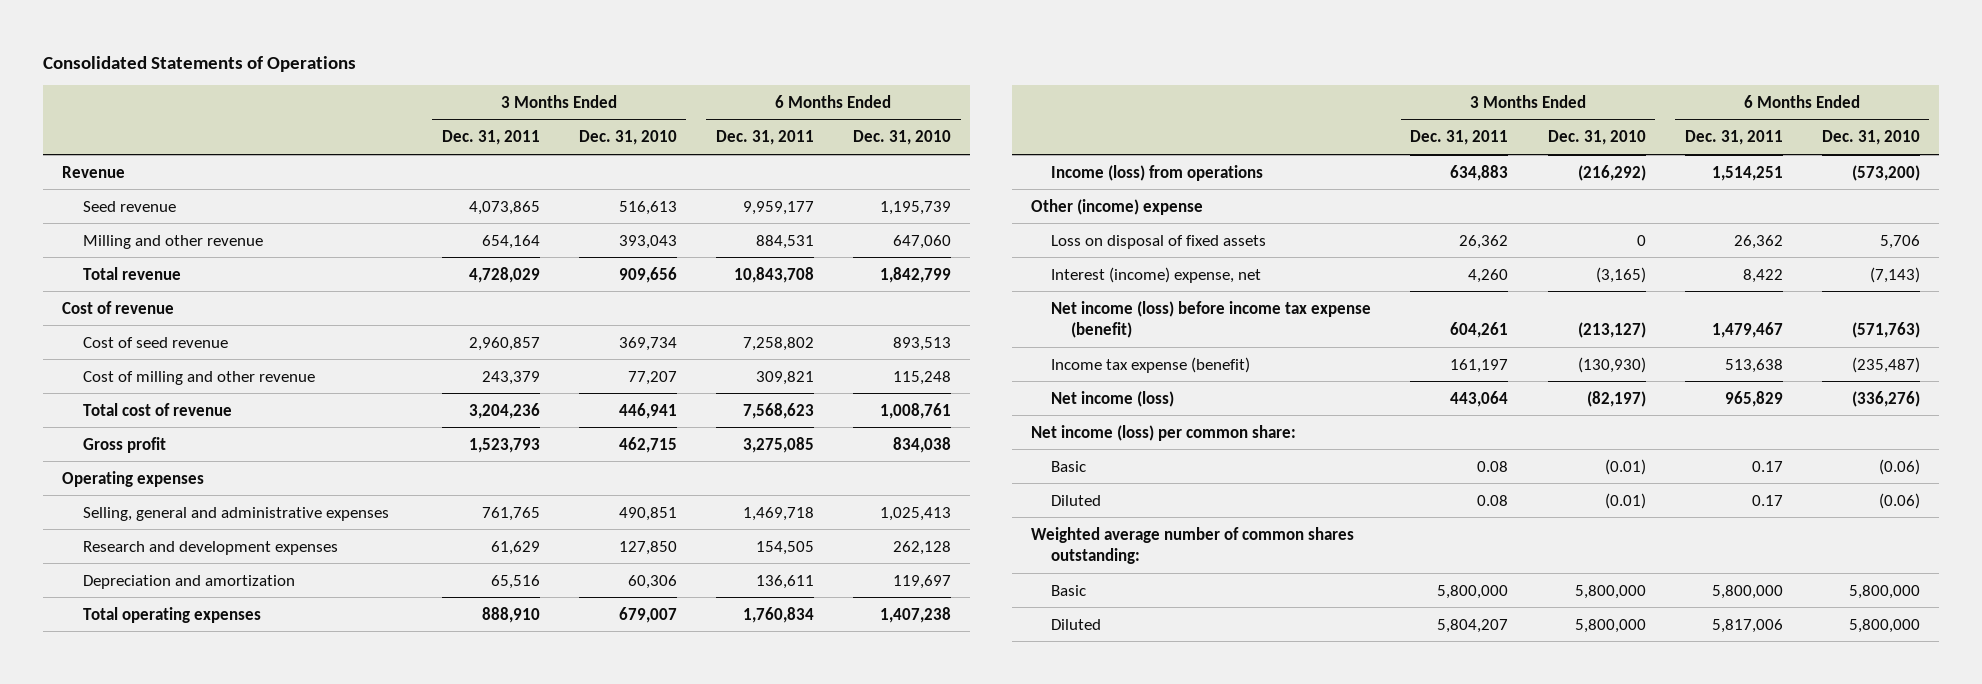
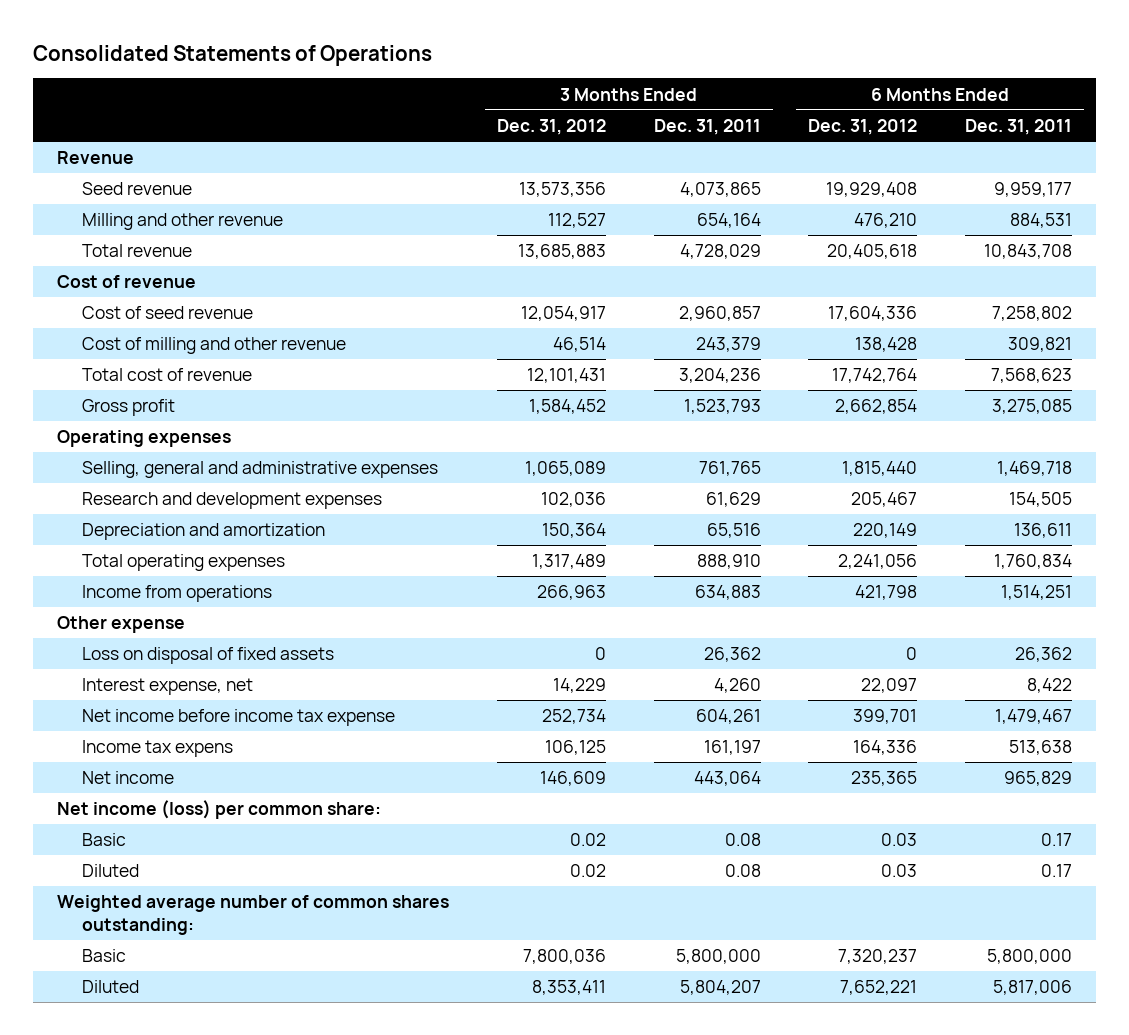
[578,130,677,146] Dec. 31, 2010 -> none
[852,130,951,146] Dec. 31, 2010 -> none
none -> [496,118,606,135] Dec. 31, 2012
none -> [808,118,918,135] Dec. 31, 2012
[1051,164,1264,181] Income (loss) from operations -> [82,585,273,603] Income from operations
[1031,198,1204,215] Other (income) expense -> [57,616,186,634] Other expense
[1051,266,1262,283] Interest (income) expense, net -> [82,678,254,696] Interest expense, net
[1051,300,1372,338] Net income (loss) before income tax expense (benefit) -> [82,709,396,727] Net income before income tax expense
[1051,356,1251,373] Income tax expense (benefit) -> [82,740,234,758] Income tax expens
[1051,390,1175,407] Net income (loss) -> [82,771,175,785] Net income

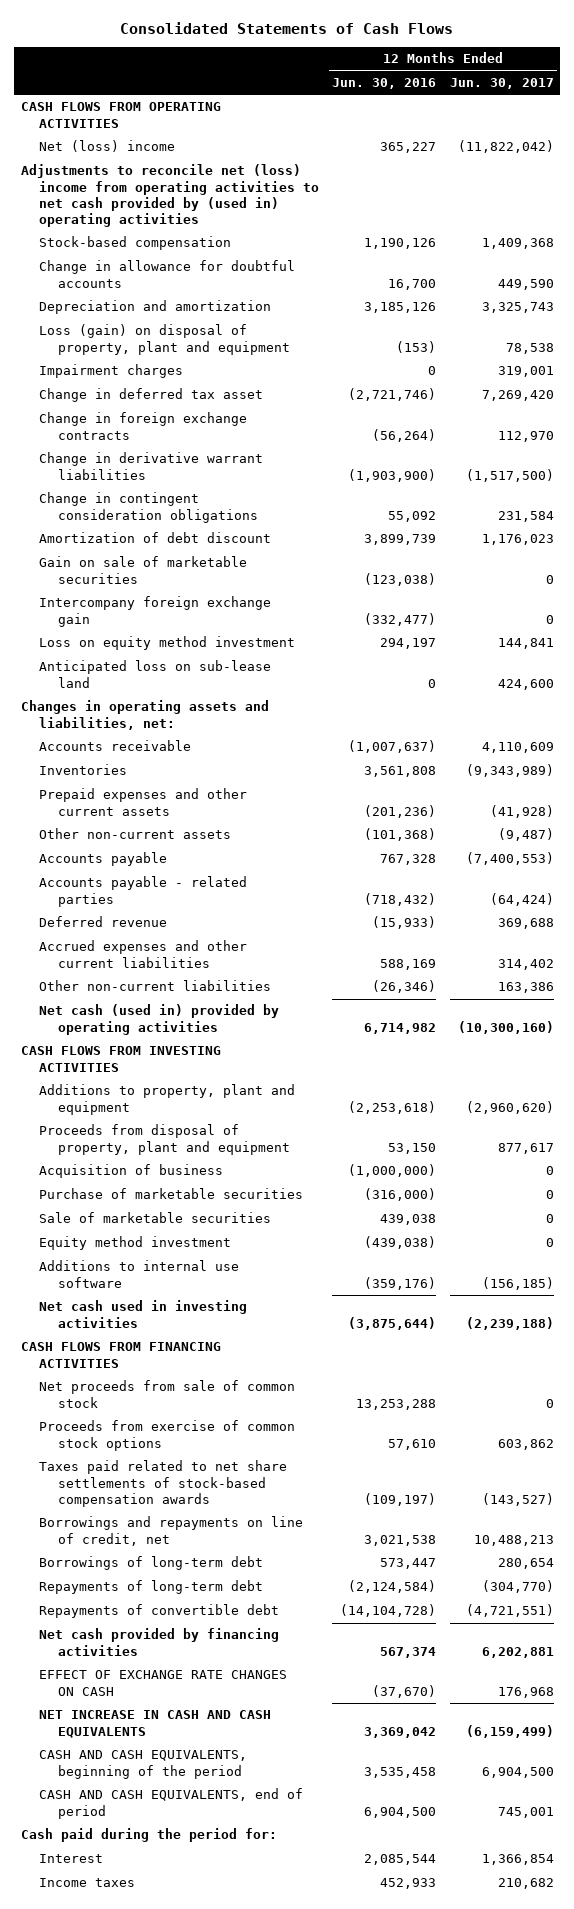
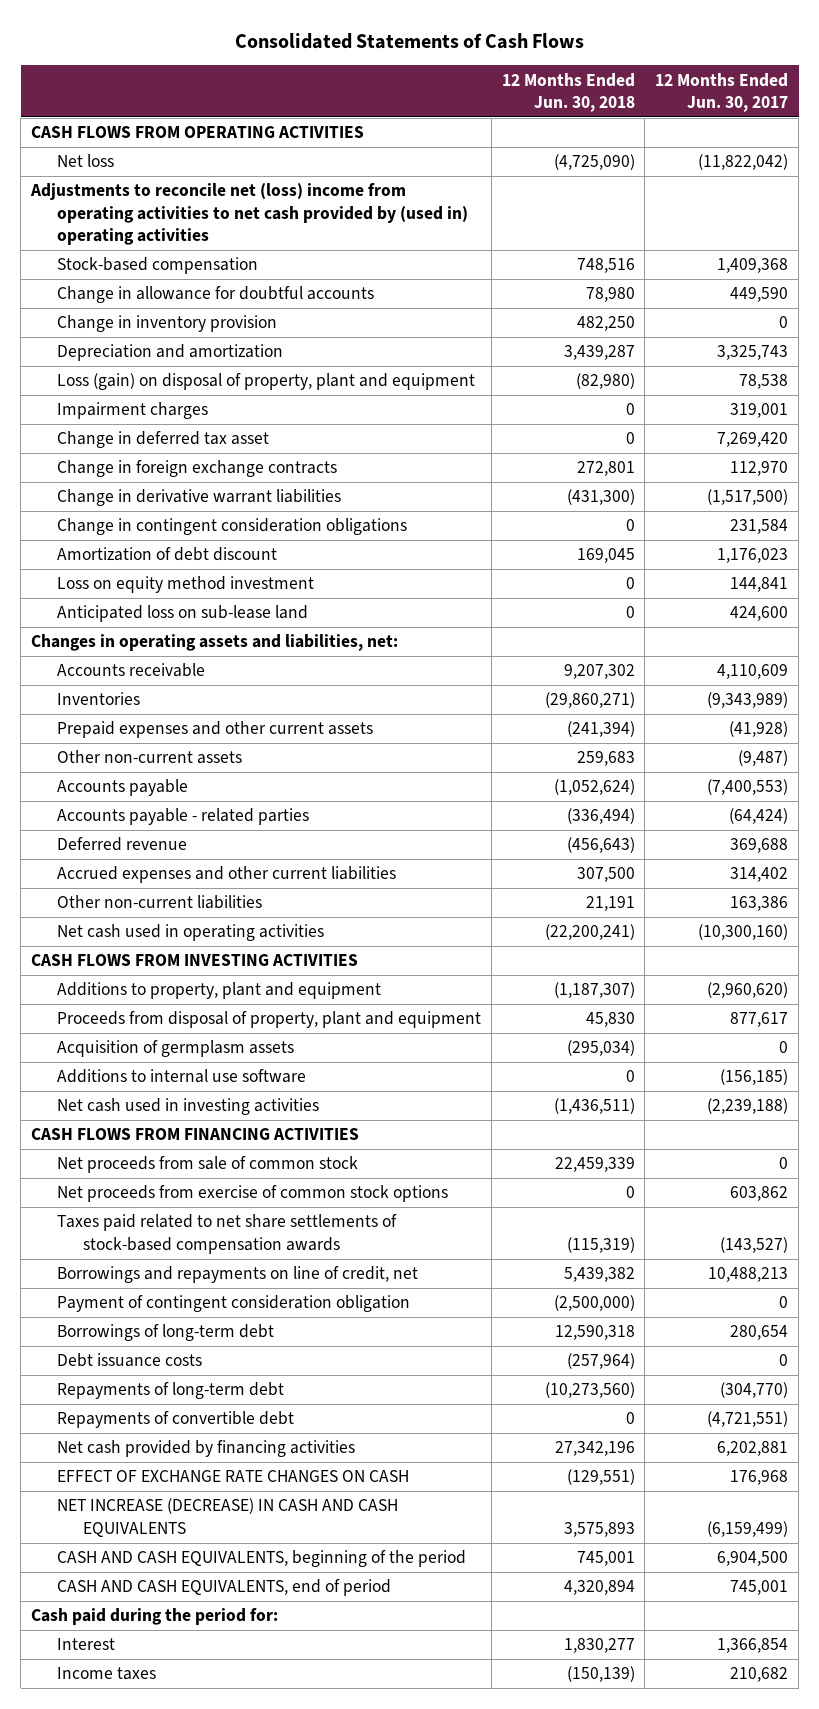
[332,77,437,89] Jun. 30, 2016 -> none
none -> [501,72,635,112] 12 Months Ended Jun. 30, 2018
[39,140,176,153] Net (loss) income -> [56,154,114,168] Net loss
none -> [56,315,277,333] Change in inventory provision
[39,556,248,584] Gain on sale of marketable securities -> none
[39,596,272,627] Intercompany foreign exchange gain -> none
[39,1004,280,1035] Net cash (used in) provided by operating activities -> [56,924,324,942] Net cash used in operating activities
[39,1188,304,1200] Purchase of marketable securities -> none
[39,1212,272,1224] Sale of marketable securities -> none
[39,1236,232,1251] Equity method investment -> none
[39,1164,224,1179] Acquisition of business -> [56,1040,294,1058] Acquisition of germplasm assets
[39,1420,296,1451] Proceeds from exercise of common stock options -> [56,1185,448,1203] Net proceeds from exercise of common stock options
none -> [56,1295,410,1313] Payment of contingent consideration obligation
none -> [56,1353,202,1368] Debt issuance costs
[39,1710,272,1738] NET INCREASE IN CASH AND CASH EQUIVALENTS -> [56,1498,398,1537] NET INCREASE (DECREASE) IN CASH AND CASH EQUIVALENTS

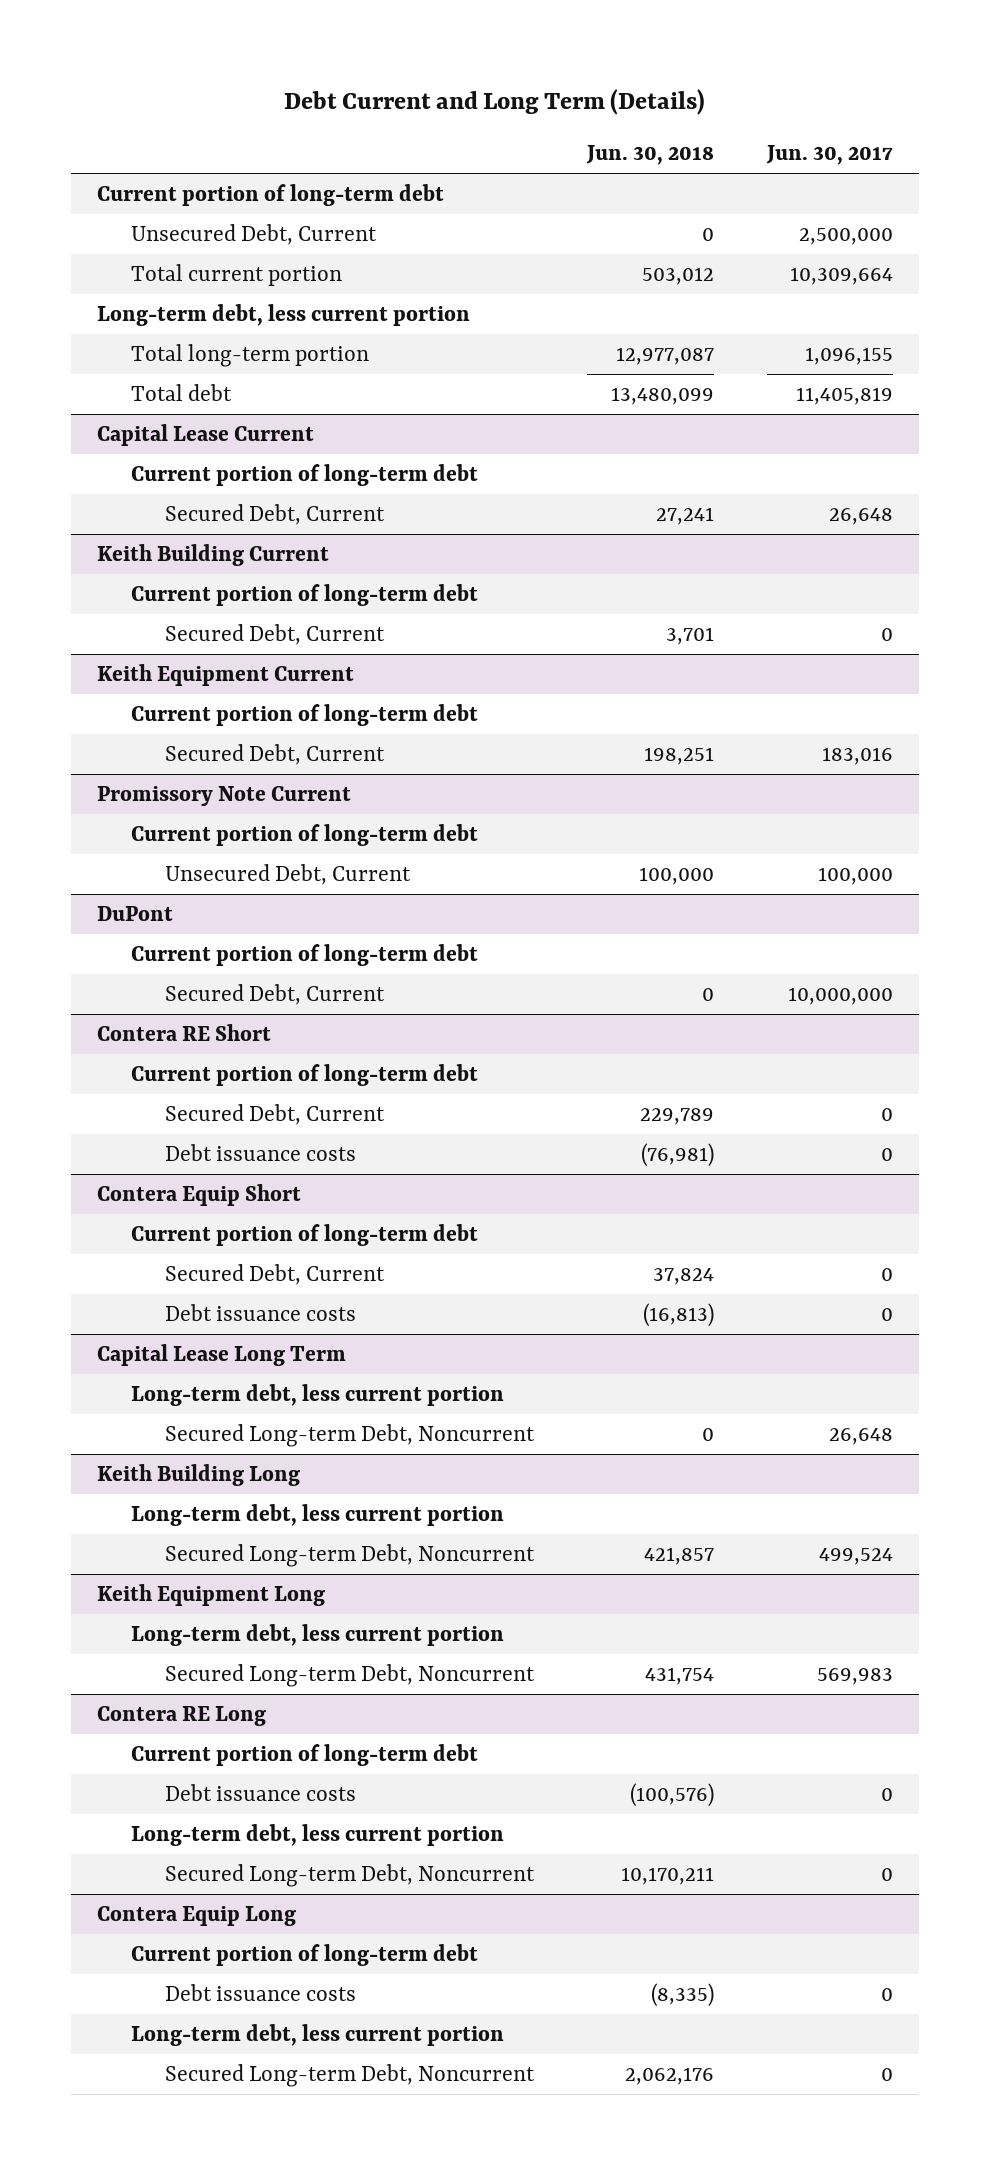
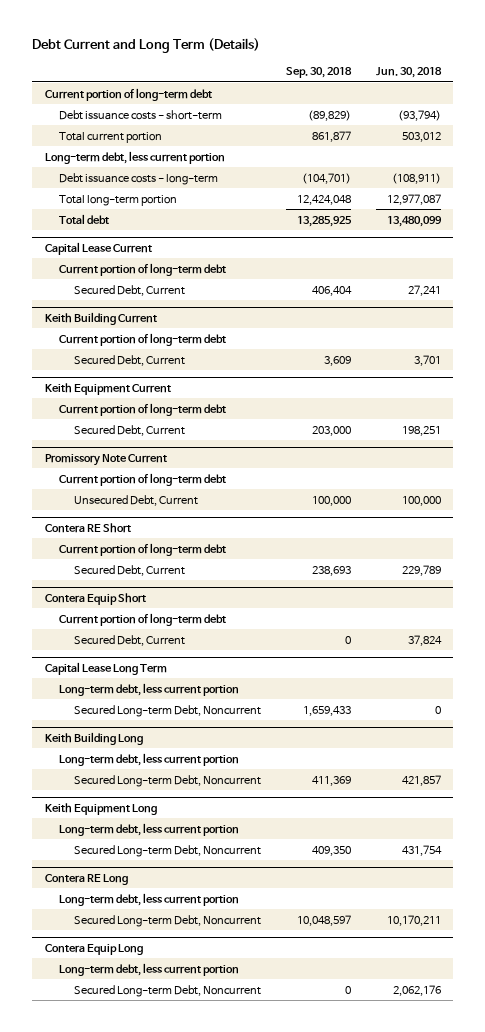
[765,145,893,166] Jun. 30, 2017 -> none
none -> [285,67,352,79] Sep. 30, 2018
[131,223,378,245] Unsecured Debt, Current -> none
none -> [59,109,223,120] Debt issuance costs - short-term
none -> [59,172,219,185] Debt issuance costs - long-term
[97,905,174,921] DuPont -> none
[131,943,479,966] Current portion of long-term debt -> none
[165,983,386,1005] Secured Debt, Current -> none
[165,1143,357,1161] Debt issuance costs -> none
[165,1303,357,1321] Debt issuance costs -> none
[131,1743,479,1766] Current portion of long-term debt -> none
[165,1783,357,1801] Debt issuance costs -> none
[131,1943,479,1966] Current portion of long-term debt -> none
[165,1983,357,2001] Debt issuance costs -> none

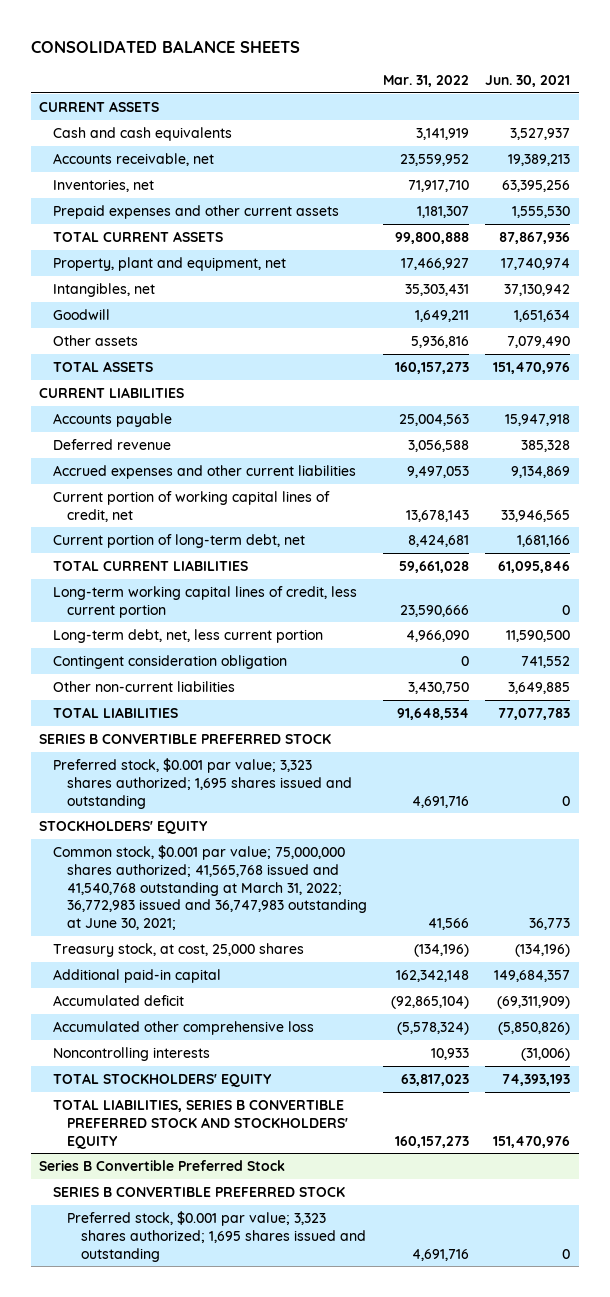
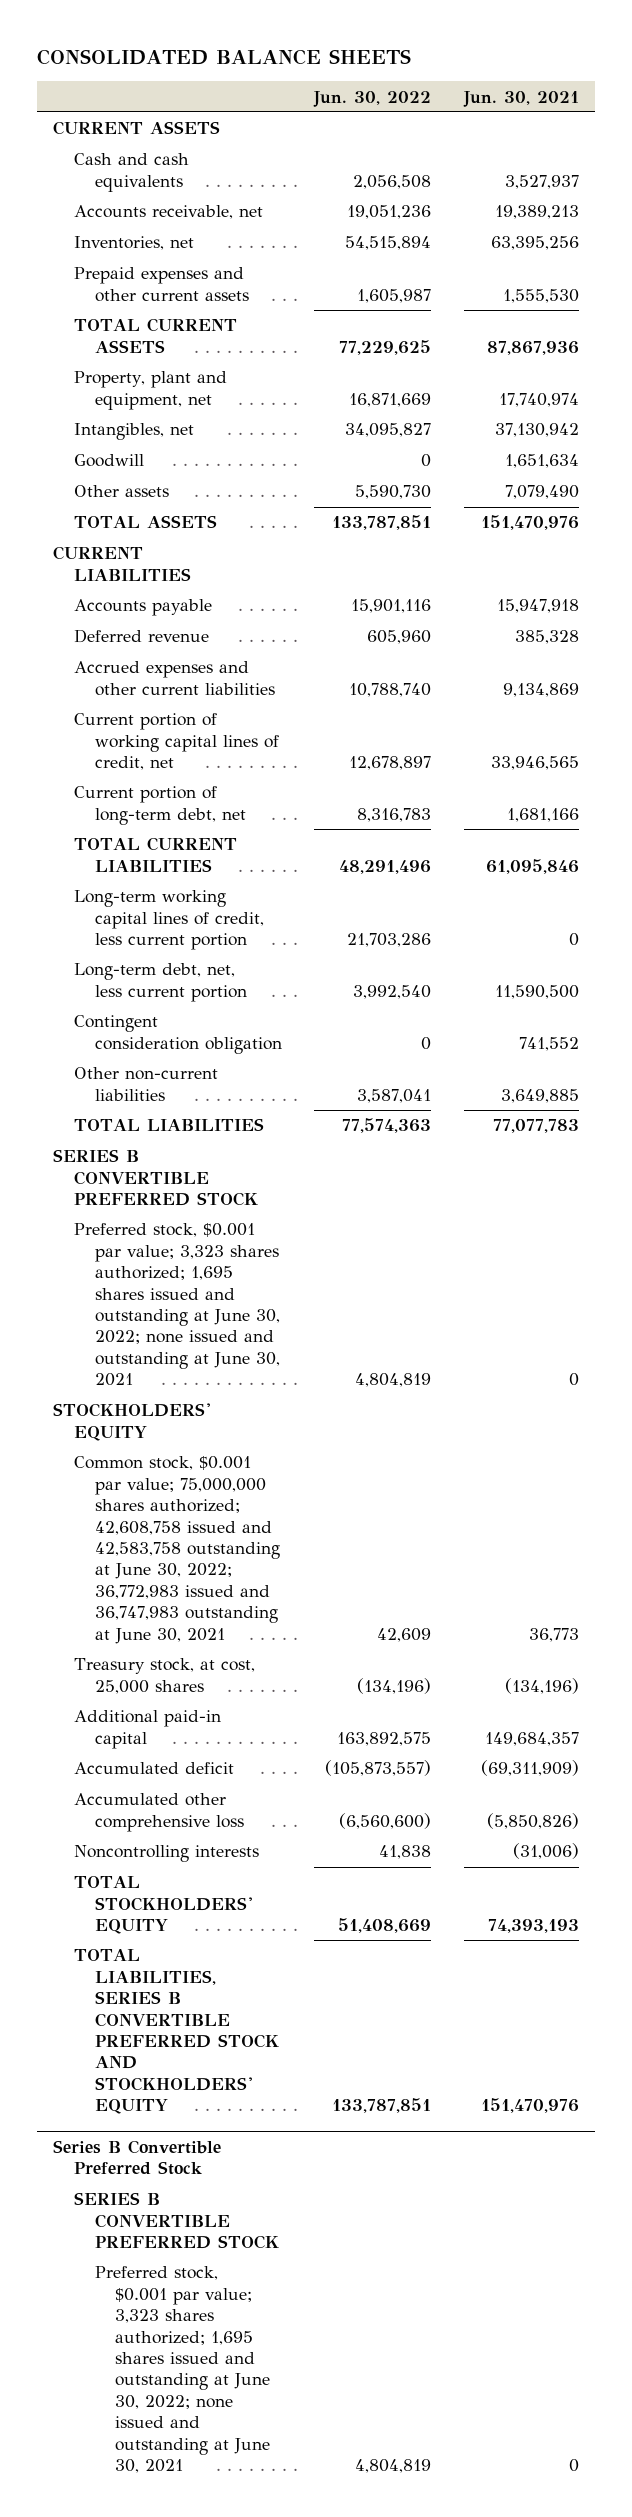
[383,75,470,88] Mar. 31, 2022 -> none
none -> [313,90,432,107] Jun. 30, 2022
[53,757,353,809] Preferred stock, $0.001 par value; 3,323 shares authorized; 1,695 shares issued and outstanding -> [73,1223,280,1387] Preferred stock, $0.001 par value; 3,323 shares authorized; 1,695 shares issued and outstanding at June 30, 2022; none issued and outstanding at June 30, 2021
[53,844,368,931] Common stock, $0.001 par value; 75,000,000 shares authorized; 41,565,768 issued and 41,540,768 outstanding at March 31, 2022; 36,772,983 issued and 36,747,983 outstanding at June 30, 2021; -> [73,1456,280,1644] Common stock, $0.001 par value; 75,000,000 shares authorized; 42,608,758 issued and 42,583,758 outstanding at June 30, 2022; 36,772,983 issued and 36,747,983 outstanding at June 30, 2021
[67,1210,367,1262] Preferred stock, $0.001 par value; 3,323 shares authorized; 1,695 shares issued and outstanding -> [94,2266,271,2474] Preferred stock, $0.001 par value; 3,323 shares authorized; 1,695 shares issued and outstanding at June 30, 2022; none issued and outstanding at June 30, 2021

